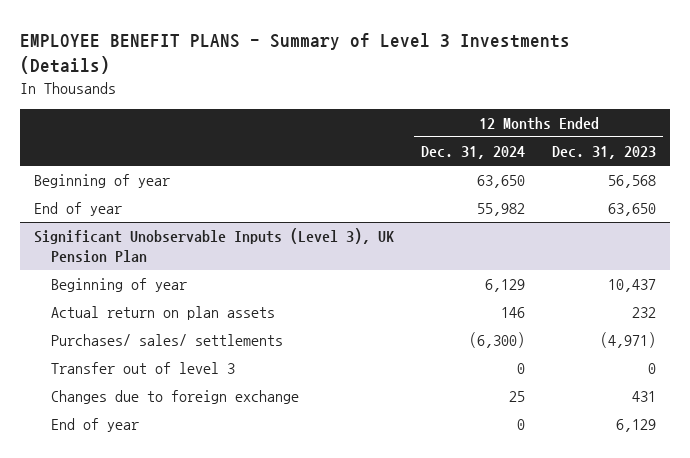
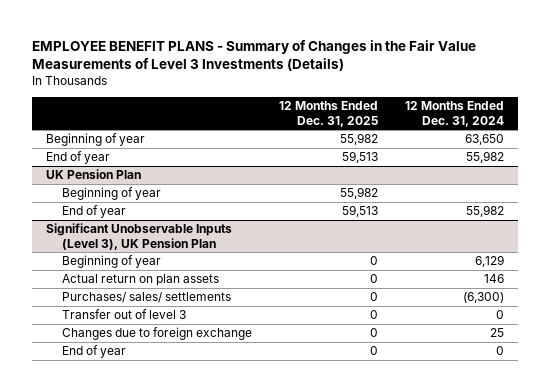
[20,32,571,74] EMPLOYEE BENEFIT PLANS - Summary of Level 3 Investments (Details) -> [32,39,477,72] EMPLOYEE BENEFIT PLANS - Summary of Changes in the Fair Value Measurements of Level 3 Investments (Details)
[552,146,657,160] Dec. 31, 2023 -> none
none -> [279,101,379,128] 12 Months Ended Dec. 31, 2025
none -> [45,169,141,180] UK Pension Plan
none -> [61,187,161,201] Beginning of year
none -> [61,205,126,219] End of year

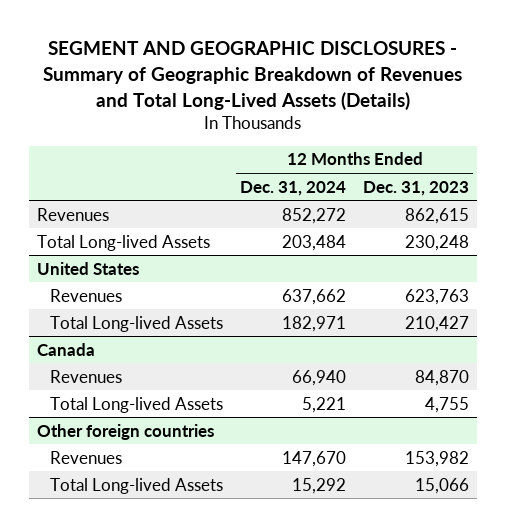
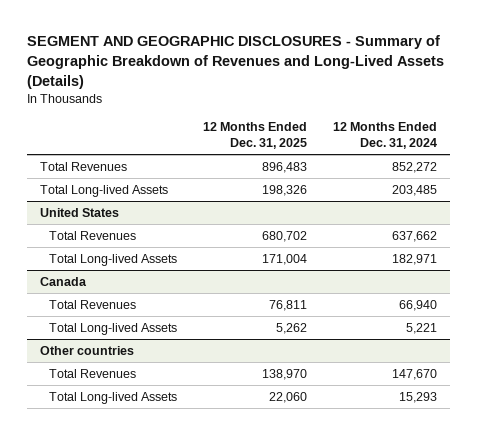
[43,40,463,110] SEGMENT AND GEOGRAPHIC DISCLOSURES - Summary of Geographic Breakdown of Revenues and Total Long-Lived Assets (Details) -> [26,35,444,89] SEGMENT AND GEOGRAPHIC DISCLOSURES - Summary of Geographic Breakdown of Revenues and Long-Lived Assets (Details)
[362,180,469,196] Dec. 31, 2023 -> none
none -> [202,122,307,150] 12 Months Ended Dec. 31, 2025
[37,207,110,221] Revenues -> [39,161,127,171] Total Revenues
[282,234,347,251] 203,484 -> [392,184,438,196] 203,485
[50,288,123,302] Revenues -> [48,230,136,240] Total Revenues
[50,369,123,383] Revenues -> [48,299,136,309] Total Revenues
[37,423,215,440] Other foreign countries -> [39,345,134,355] Other countries
[50,450,123,464] Revenues -> [48,368,136,378] Total Revenues
[292,477,347,494] 15,292 -> [399,391,438,403] 15,293

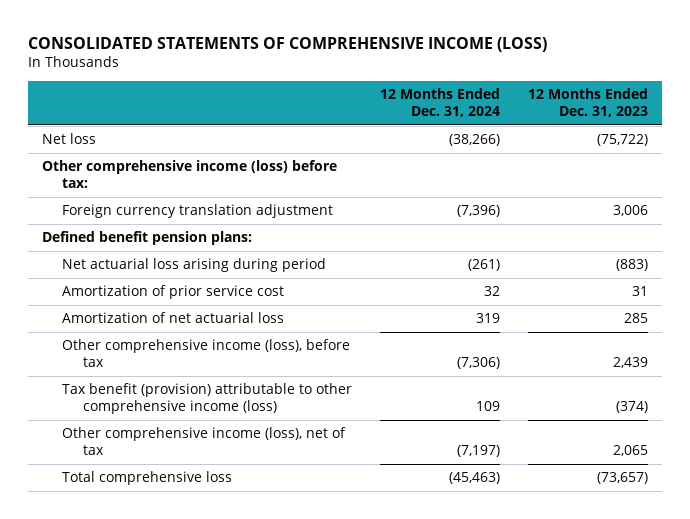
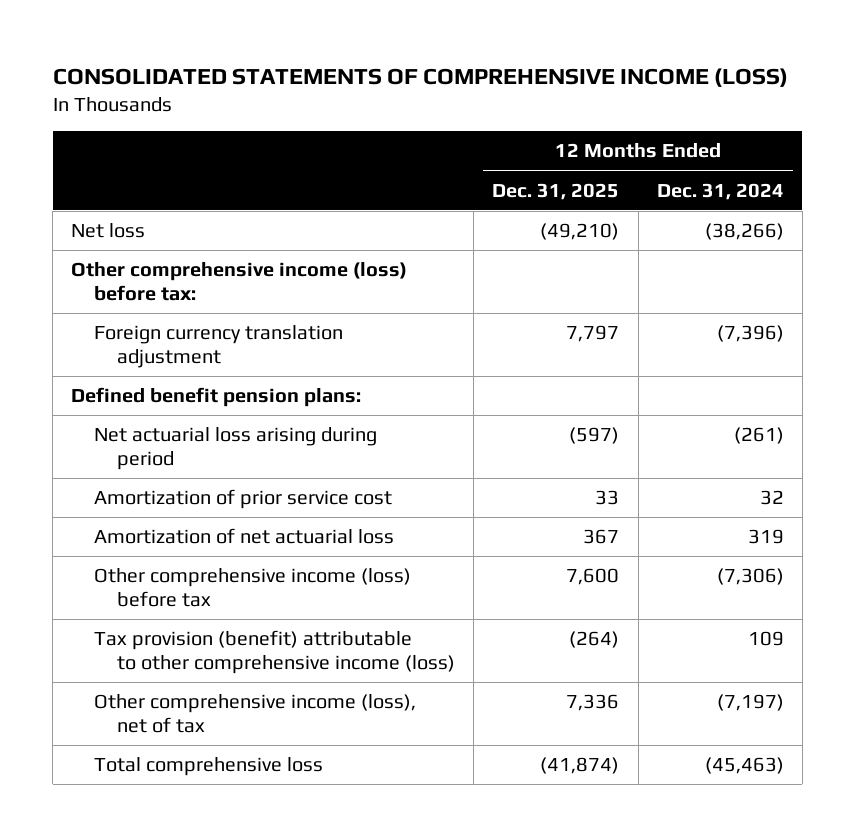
[528,88,649,118] 12 Months Ended Dec. 31, 2023 -> none
none -> [492,182,620,200] Dec. 31, 2025
[62,339,351,368] Other comprehensive income (loss), before tax -> [94,568,412,608] Other comprehensive income (loss) before tax
[62,383,353,415] Tax benefit (provision) attributable to other comprehensive income (loss) -> [94,630,456,675] Tax provision (benefit) attributable to other comprehensive income (loss)

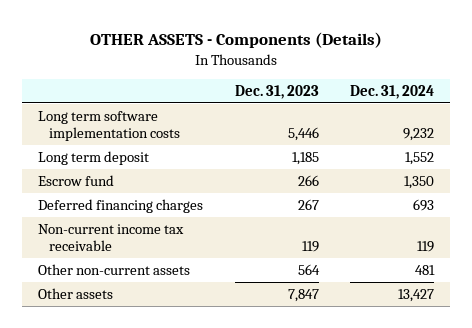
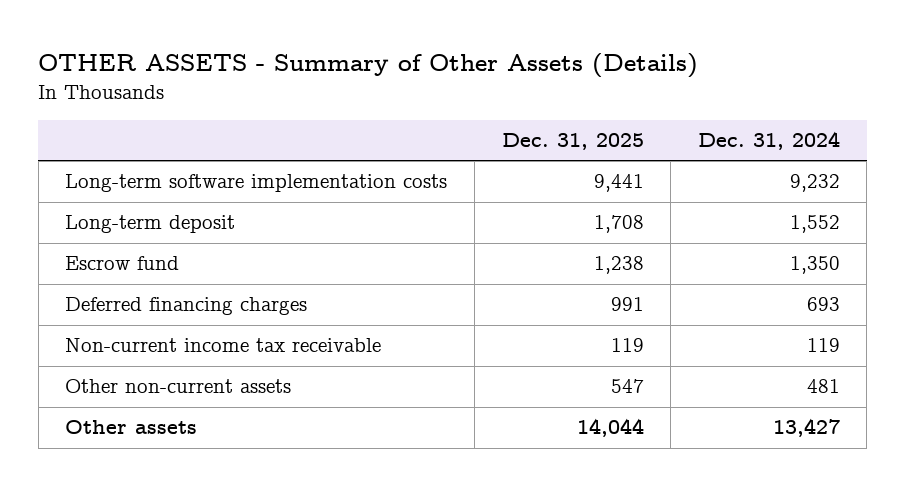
[90,31,383,48] OTHER ASSETS - Components (Details) -> [38,52,699,78] OTHER ASSETS - Summary of Other Assets (Details)
[234,85,319,100] Dec. 31, 2023 -> none
none -> [501,133,644,151] Dec. 31, 2025
[37,110,180,142] Long term software implementation costs -> [65,174,448,193] Long-term software implementation costs
[37,150,149,165] Long term deposit -> [65,215,236,234] Long-term deposit

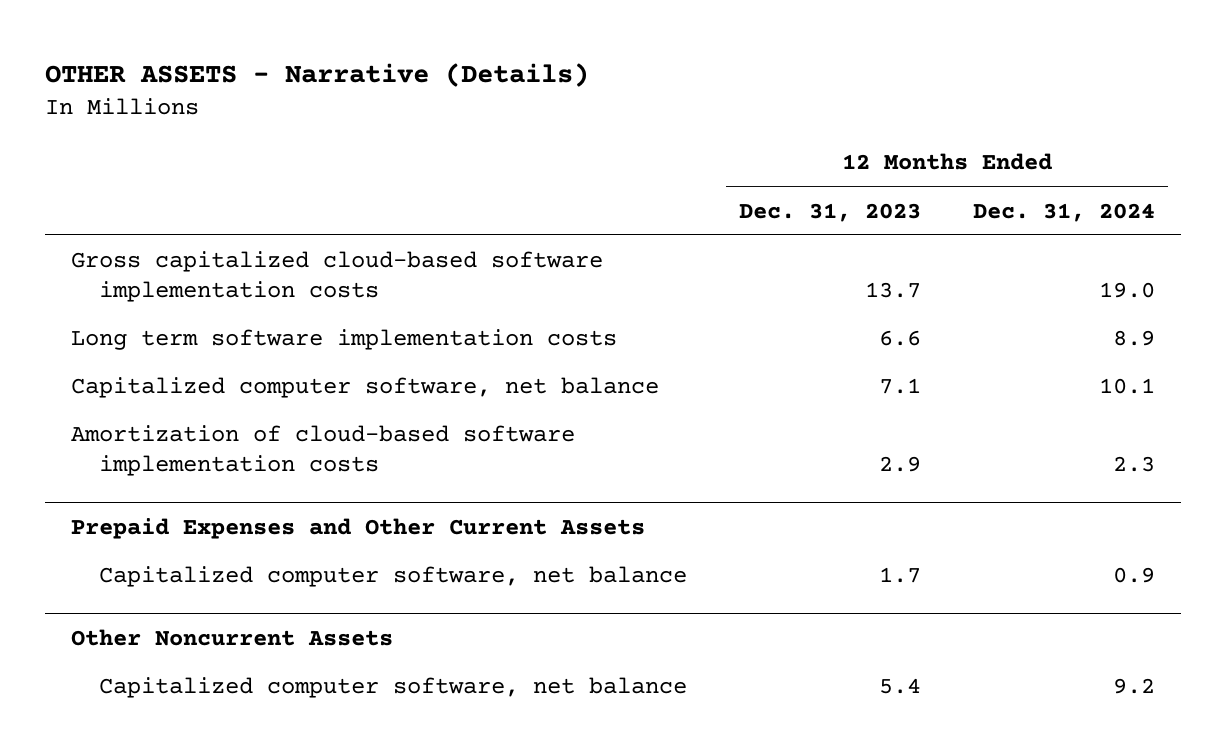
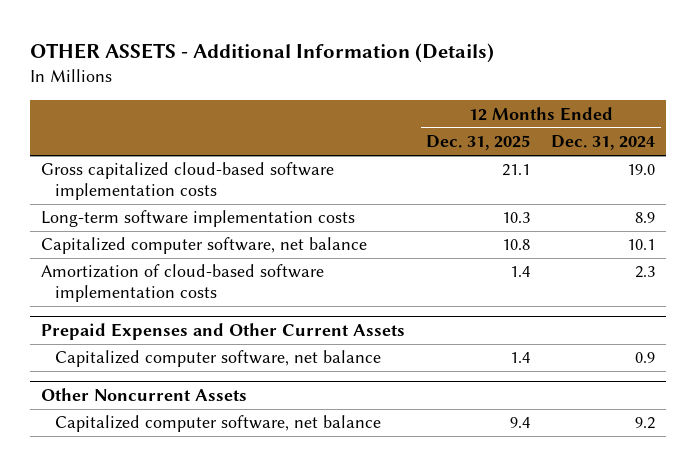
[45,63,590,88] OTHER ASSETS - Narrative (Details) -> [30,43,495,64] OTHER ASSETS - Additional Information (Details)
[739,202,922,222] Dec. 31, 2023 -> none
none -> [426,135,531,151] Dec. 31, 2025
[71,329,618,351] Long term software implementation costs -> [41,210,356,228] Long-term software implementation costs

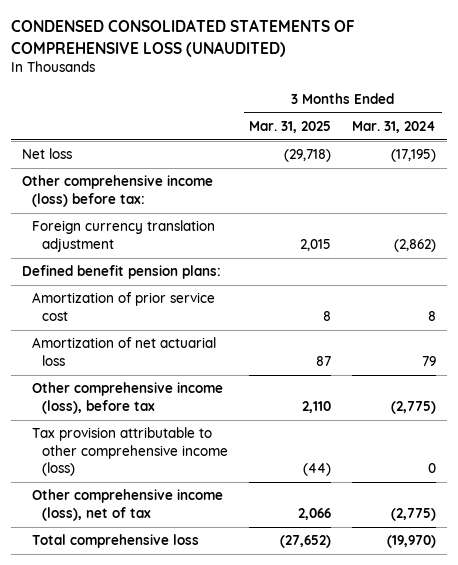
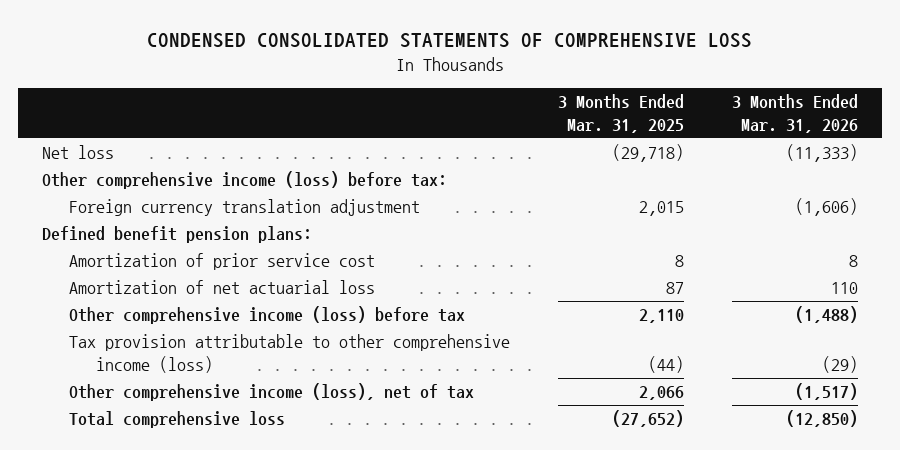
[11,19,356,57] CONDENSED CONSOLIDATED STATEMENTS OF COMPREHENSIVE LOSS (UNAUDITED) -> [147,32,753,48] CONDENSED CONSOLIDATED STATEMENTS OF COMPREHENSIVE LOSS
[352,121,437,134] Mar. 31, 2024 -> none
none -> [731,94,858,133] 3 Months Ended Mar. 31, 2026
[31,382,223,414] Other comprehensive income (loss), before tax -> [69,306,466,325] Other comprehensive income (loss) before tax

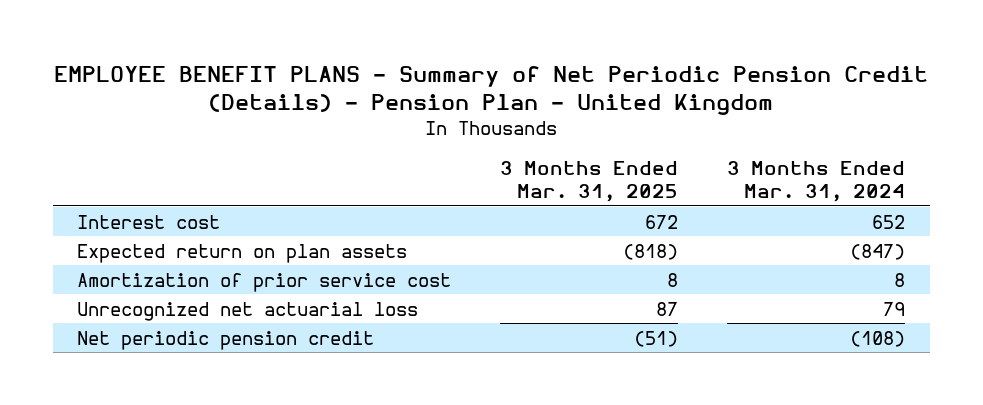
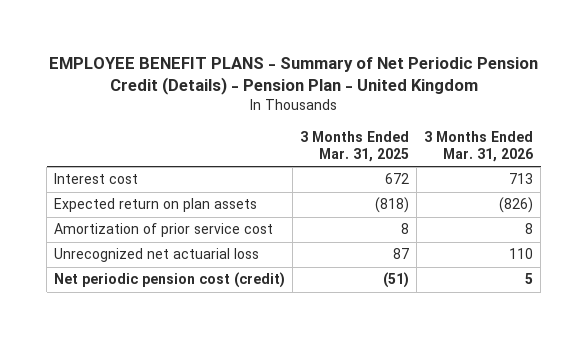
[727,161,906,203] 3 Months Ended Mar. 31, 2024 -> none
none -> [424,130,534,163] 3 Months Ended Mar. 31, 2026
[77,330,375,350] Net periodic pension credit -> [54,272,286,289] Net periodic pension cost (credit)

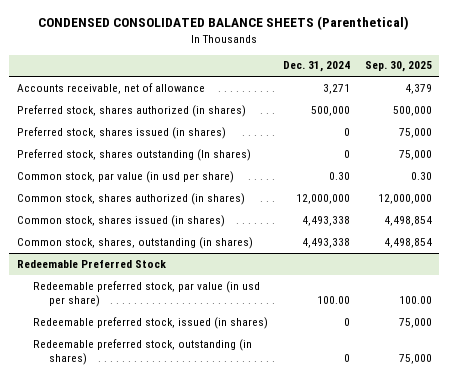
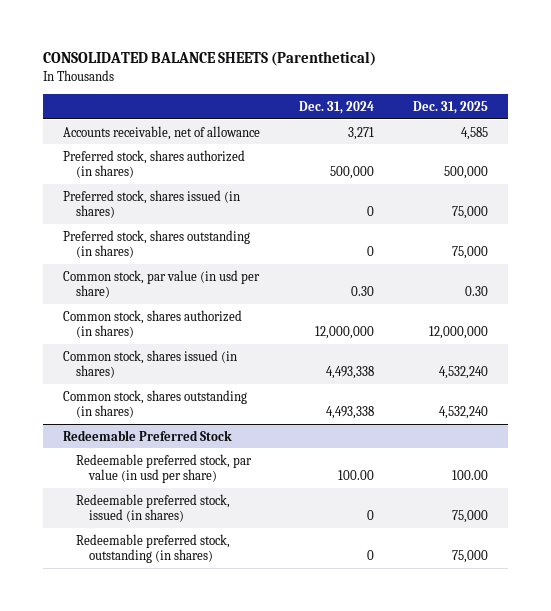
[38,16,410,31] CONDENSED CONSOLIDATED BALANCE SHEETS (Parenthetical) -> [43,51,377,67] CONSOLIDATED BALANCE SHEETS (Parenthetical)
[364,61,432,73] Sep. 30, 2025 -> none
none -> [413,100,489,114] Dec. 31, 2025
[16,148,251,161] Preferred stock, shares outstanding (In shares) -> [62,229,250,259] Preferred stock, shares outstanding (in shares)
[16,236,253,249] Common stock, shares, outstanding (in shares) -> [62,389,247,419] Common stock, shares outstanding (in shares)

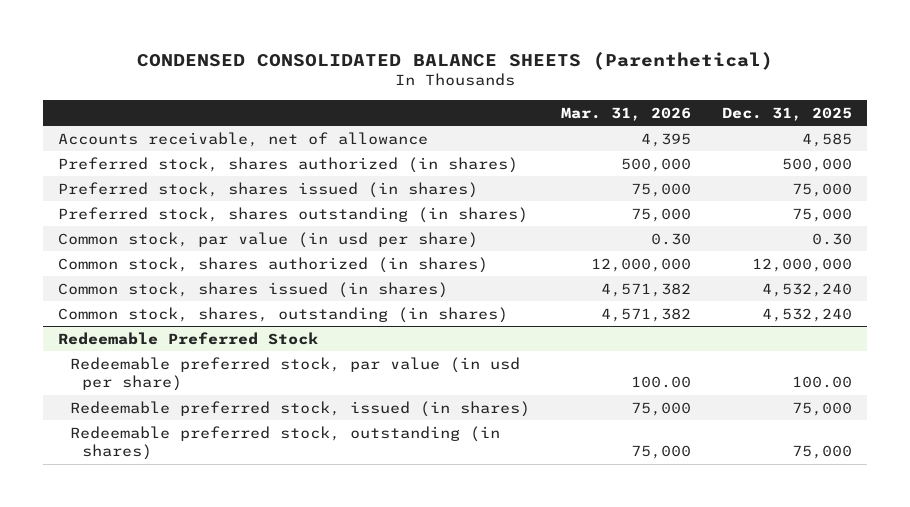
[43,51,377,67] CONSOLIDATED BALANCE SHEETS (Parenthetical) -> [137,51,774,70] CONDENSED CONSOLIDATED BALANCE SHEETS (Parenthetical)
[298,100,374,114] Dec. 31, 2024 -> none
none -> [560,106,691,121] Mar. 31, 2026
[62,389,247,419] Common stock, shares outstanding (in shares) -> [58,306,509,323] Common stock, shares, outstanding (in shares)

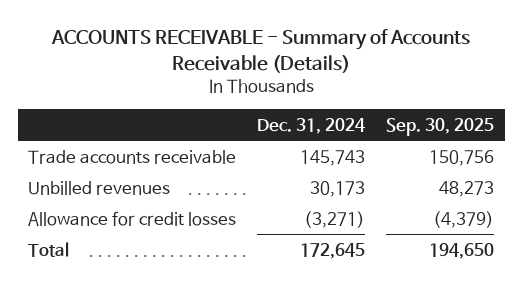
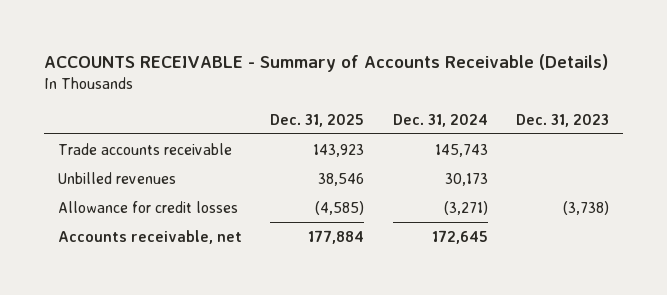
[386,117,495,136] Sep. 30, 2025 -> none
none -> [270,113,365,127] Dec. 31, 2025
none -> [516,113,610,127] Dec. 31, 2023
[28,241,70,257] Total -> [58,229,243,244] Accounts receivable, net

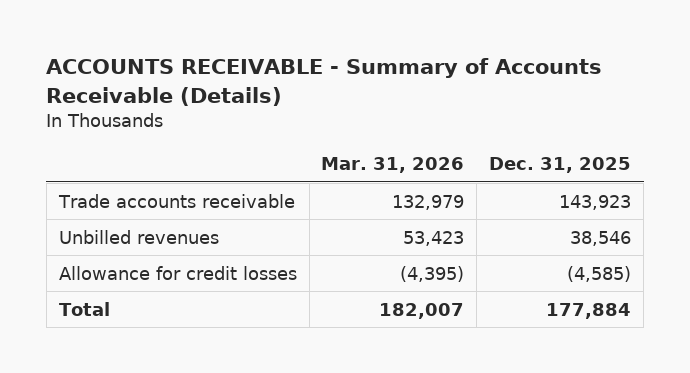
[392,113,488,127] Dec. 31, 2024 -> none
[516,113,610,127] Dec. 31, 2023 -> none
none -> [321,157,465,174] Mar. 31, 2026
[58,229,243,244] Accounts receivable, net -> [58,301,110,316] Total

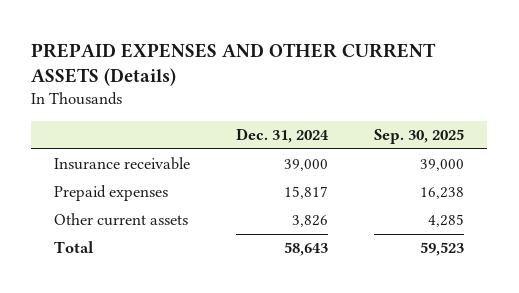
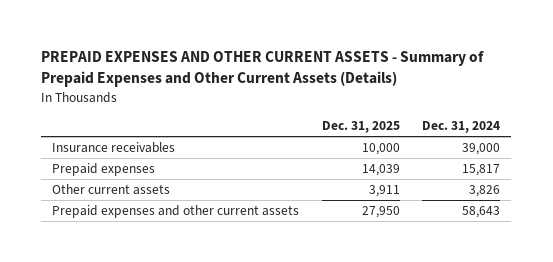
[31,42,437,87] PREPAID EXPENSES AND OTHER CURRENT ASSETS (Details) -> [41,51,485,88] PREPAID EXPENSES AND OTHER CURRENT ASSETS - Summary of Prepaid Expenses and Other Current Assets (Details)
[374,129,465,145] Sep. 30, 2025 -> none
none -> [321,121,400,134] Dec. 31, 2025
[54,157,191,171] Insurance receivable -> [52,142,176,154] Insurance receivables
[54,241,95,254] Total -> [52,205,300,219] Prepaid expenses and other current assets

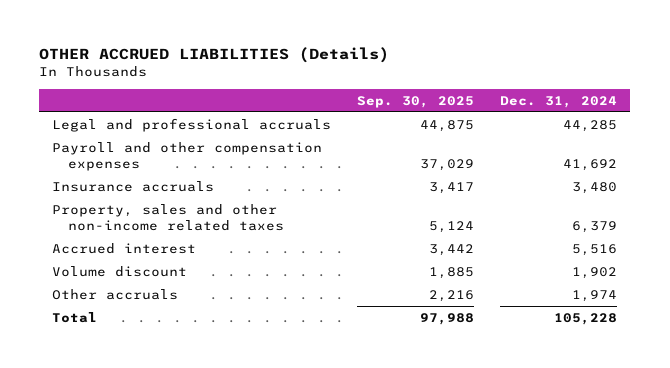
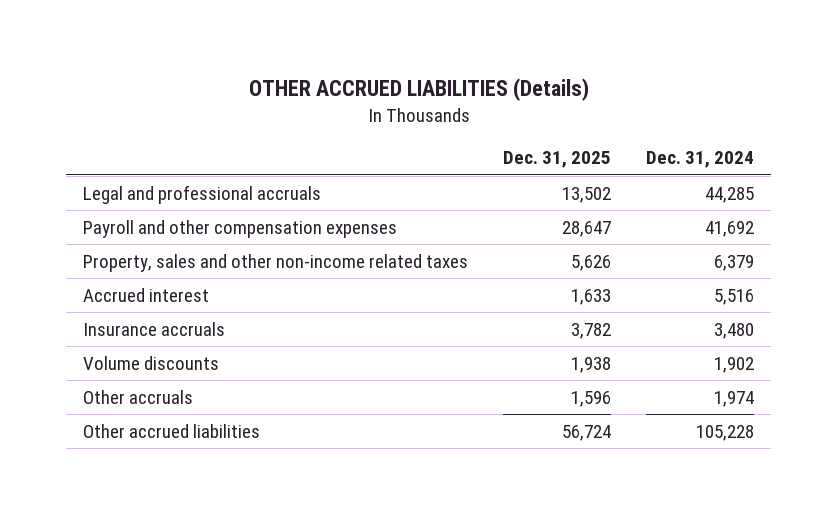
[357,95,475,108] Sep. 30, 2025 -> none
none -> [503,151,612,169] Dec. 31, 2025
[52,180,215,192] Insurance accruals -> [83,321,226,336] Insurance accruals
[52,265,188,277] Volume discount -> [83,355,220,370] Volume discounts
[52,311,98,323] Total -> [83,423,261,438] Other accrued liabilities

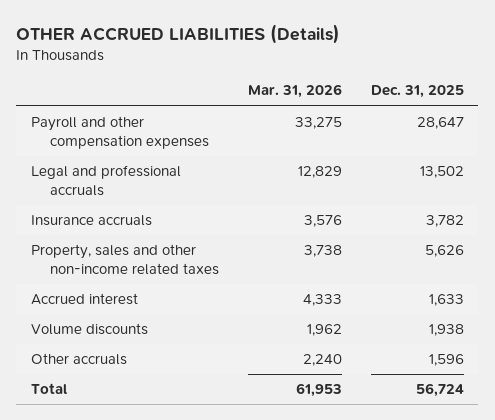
[645,151,754,169] Dec. 31, 2024 -> none
none -> [247,84,342,99] Mar. 31, 2026
[83,184,322,204] Legal and professional accruals -> [30,165,181,196] Legal and professional accruals
[83,321,226,336] Insurance accruals -> [30,215,152,227] Insurance accruals
[83,423,261,438] Other accrued liabilities -> [30,383,67,395] Total

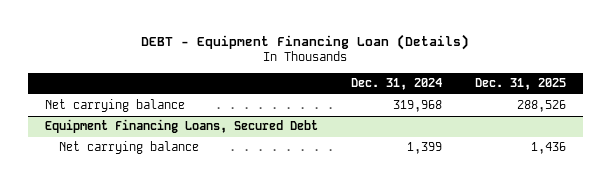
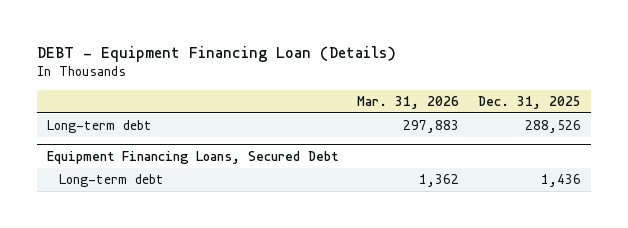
[350,78,442,91] Dec. 31, 2024 -> none
none -> [356,95,459,109] Mar. 31, 2026
[44,99,185,113] Net carrying balance -> [46,120,152,134] Long-term debt
[58,141,199,155] Net carrying balance -> [59,174,165,188] Long-term debt

